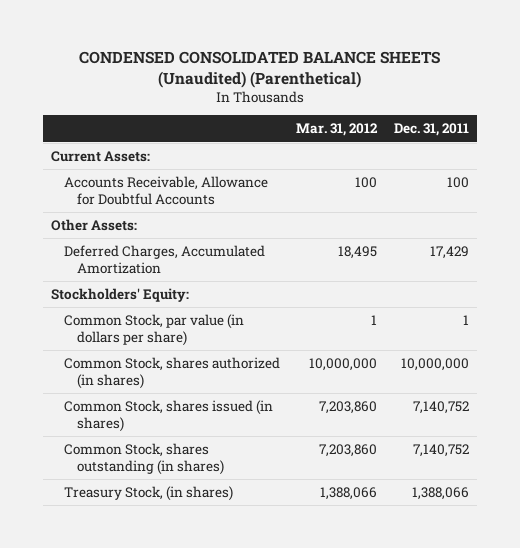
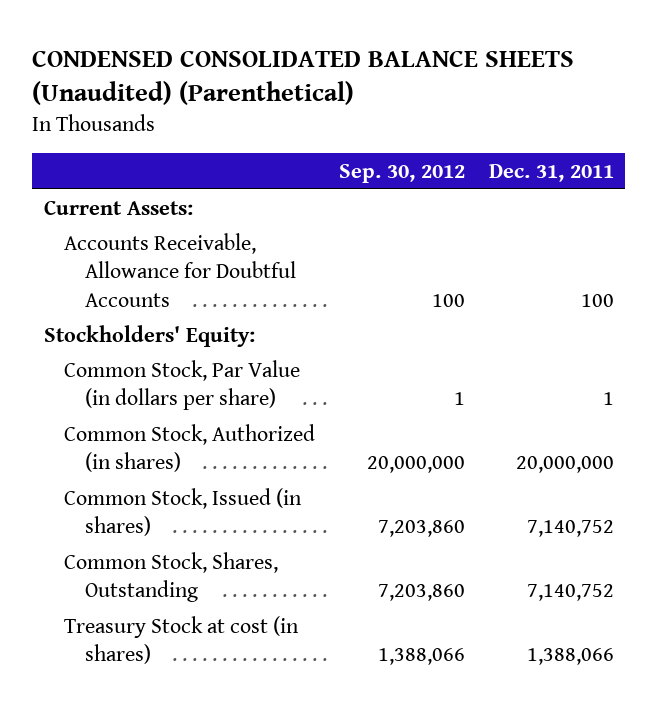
[296,123,379,137] Mar. 31, 2012 -> none
none -> [338,164,465,184] Sep. 30, 2012
[51,218,138,231] Other Assets: -> none
[63,244,265,274] Deferred Charges, Accumulated Amortization -> none
[63,313,244,346] Common Stock, par value (in dollars per share) -> [64,359,301,411] Common Stock, Par Value (in dollars per share)
[63,356,280,389] Common Stock, shares authorized (in shares) -> [64,423,316,473] Common Stock, Authorized (in shares)
[400,357,469,371] 10,000,000 -> [515,456,614,474] 20,000,000
[63,399,273,432] Common Stock, shares issued (in shares) -> [64,487,303,537] Common Stock, Issued (in shares)
[63,442,224,475] Common Stock, shares outstanding (in shares) -> [64,551,279,603] Common Stock, Shares, Outstanding
[63,485,233,501] Treasury Stock, (in shares) -> [64,615,300,665] Treasury Stock at cost (in shares)

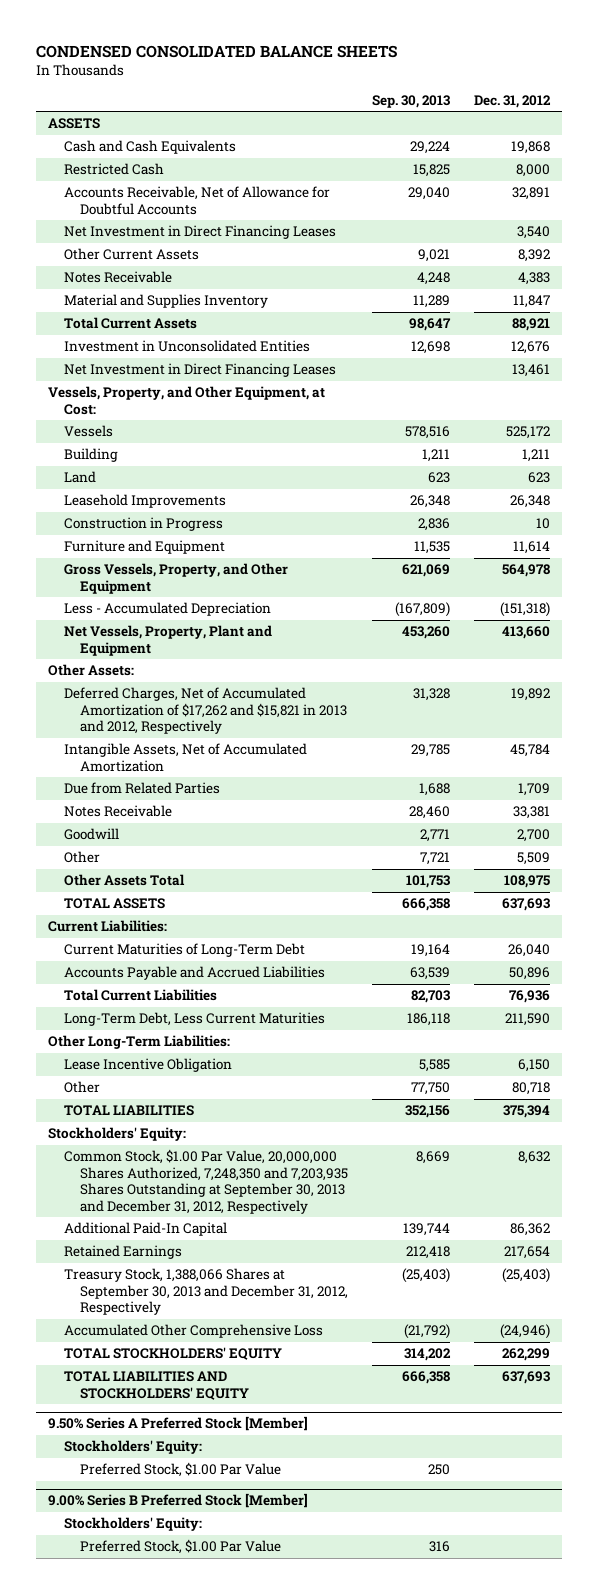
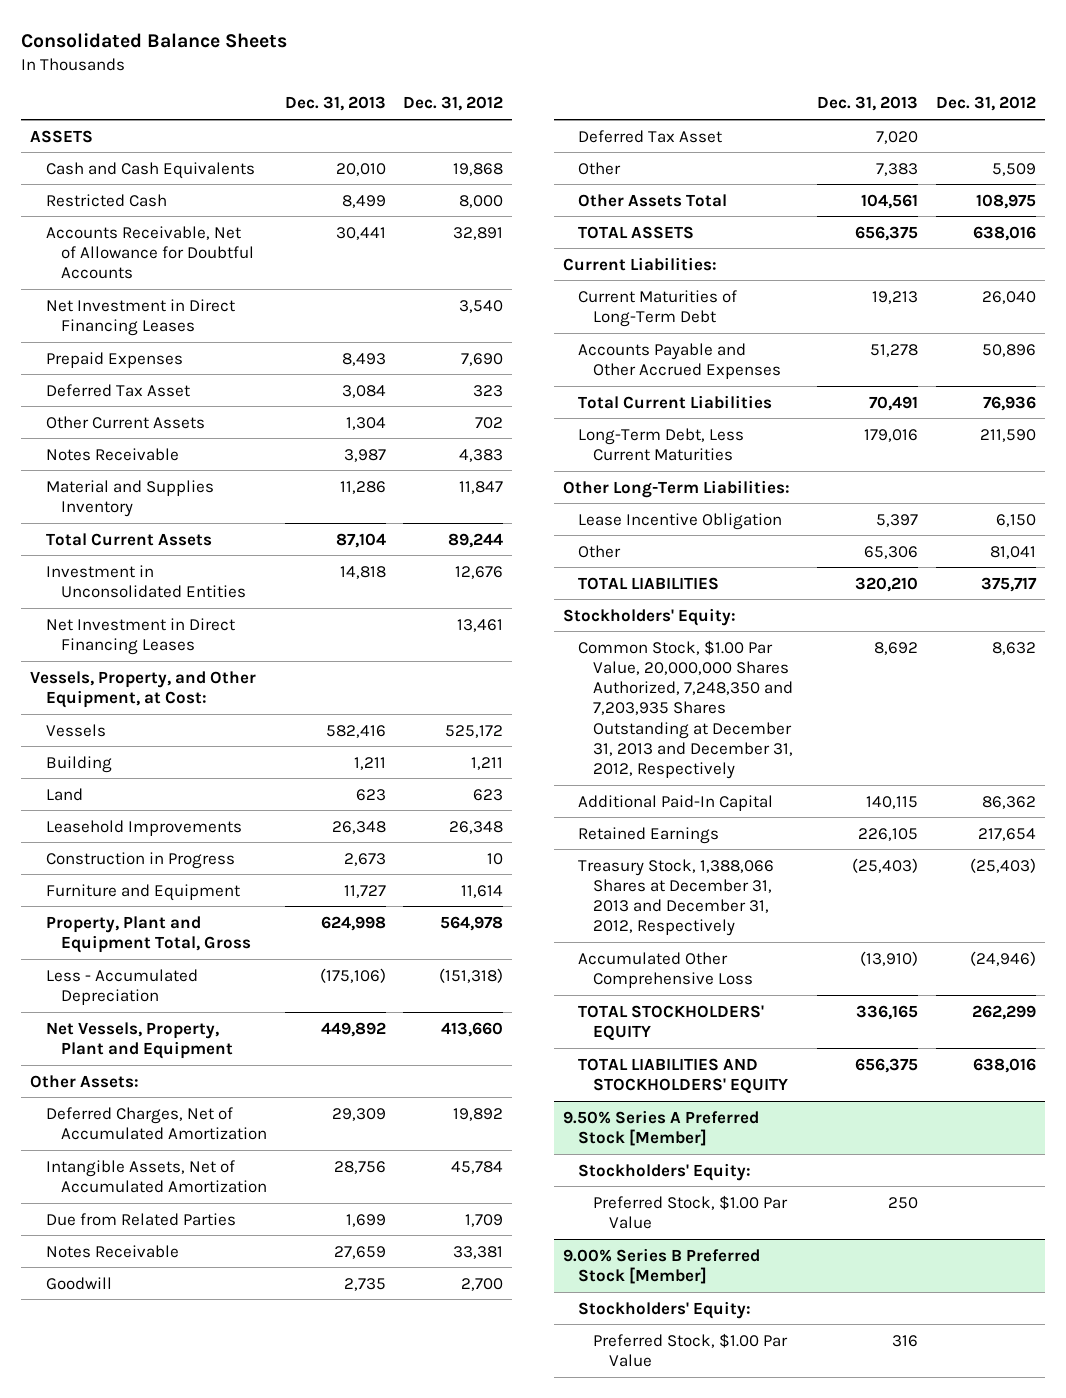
[36,45,398,59] CONDENSED CONSOLIDATED BALANCE SHEETS -> [21,33,288,49] Consolidated Balance Sheets
[372,94,451,108] Sep. 30, 2013 -> none
none -> [284,96,386,112] Dec. 31, 2013
none -> [45,351,183,368] Prepaid Expenses
none -> [45,383,190,397] Deferred Tax Asset
[517,249,550,263] 8,392 -> [475,416,504,429] 702
[511,318,550,332] 88,921 -> [448,532,504,548] 89,244
[64,563,289,594] Gross Vessels, Property, and Other Equipment -> [45,915,251,953] Property, Plant and Equipment Total, Gross
[64,687,348,735] Deferred Charges, Net of Accumulated Amortization of $17,262 and $15,821 in 2013 and 2012, Respectively -> [45,1106,267,1140] Deferred Charges, Net of Accumulated Amortization
none -> [578,129,723,143] Deferred Tax Asset
[501,898,550,912] 637,693 -> [972,225,1036,241] 638,016
[64,966,326,981] Accounts Payable and Accrued Liabilities -> [578,342,782,379] Accounts Payable and Other Accrued Expenses
[511,1082,550,1096] 80,718 -> [989,545,1036,559] 81,041
[502,1105,550,1119] 375,394 -> [980,576,1037,592] 375,717
[64,1149,349,1214] Common Stock, $1.00 Par Value, 20,000,000 Shares Authorized, 7,248,350 and 7,203,935 Shares Outstanding at September 30, 2013 and December 31, 2012, Respectively -> [578,639,794,780] Common Stock, $1.00 Par Value, 20,000,000 Shares Authorized, 7,248,350 and 7,203,935 Shares Outstanding at December 31, 2013 and December 31, 2012, Respectively
[64,1268,349,1316] Treasury Stock, 1,388,066 Shares at September 30, 2013 and December 31, 2012, Respectively -> [578,858,775,937] Treasury Stock, 1,388,066 Shares at December 31, 2013 and December 31, 2012, Respectively
[501,1371,550,1385] 637,693 -> [972,1057,1036,1073] 638,016

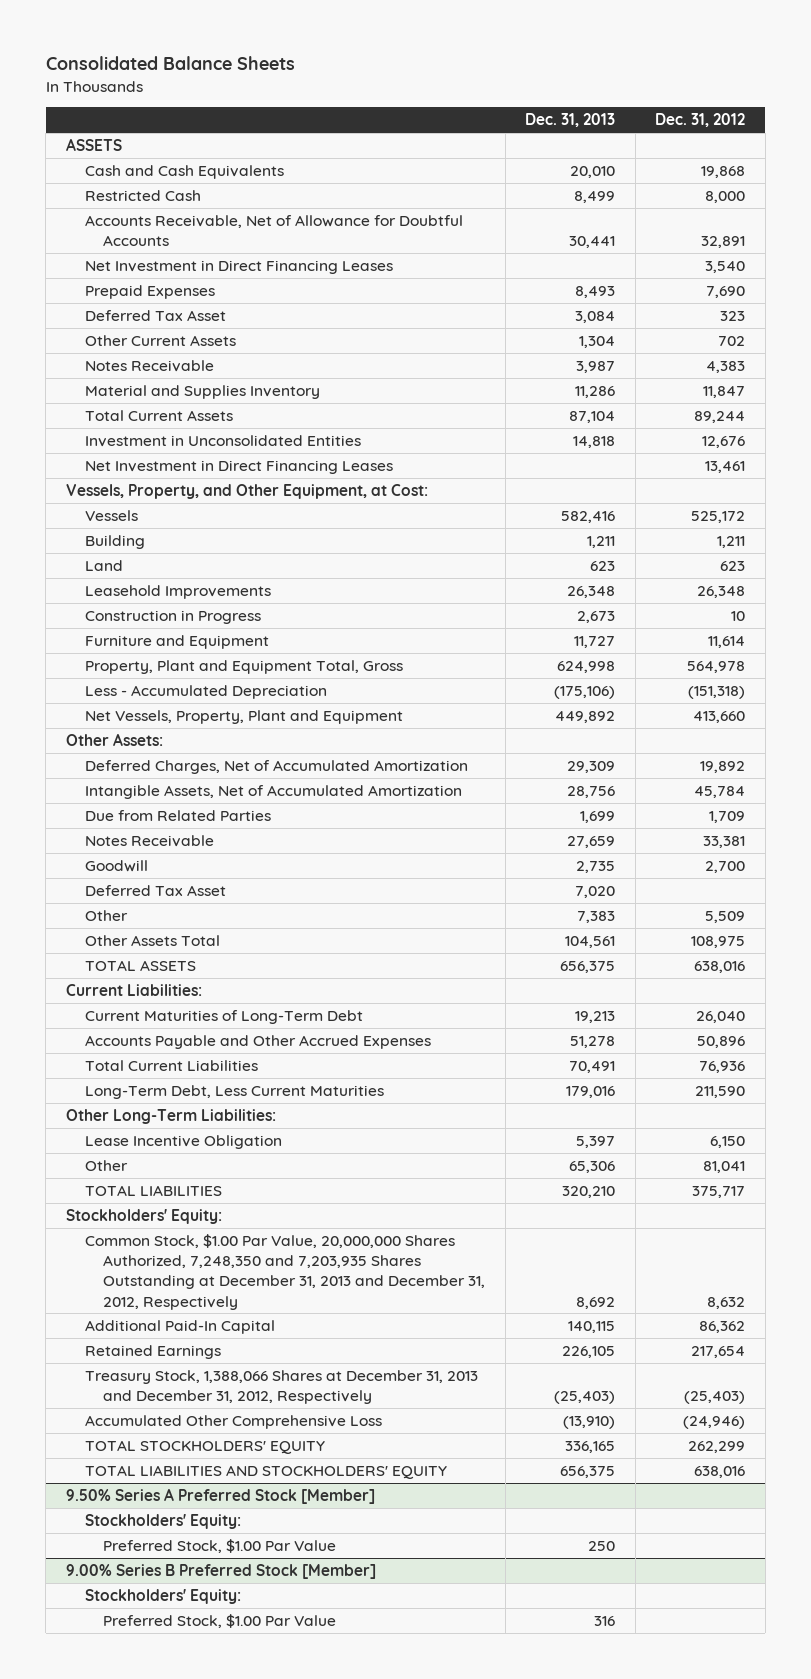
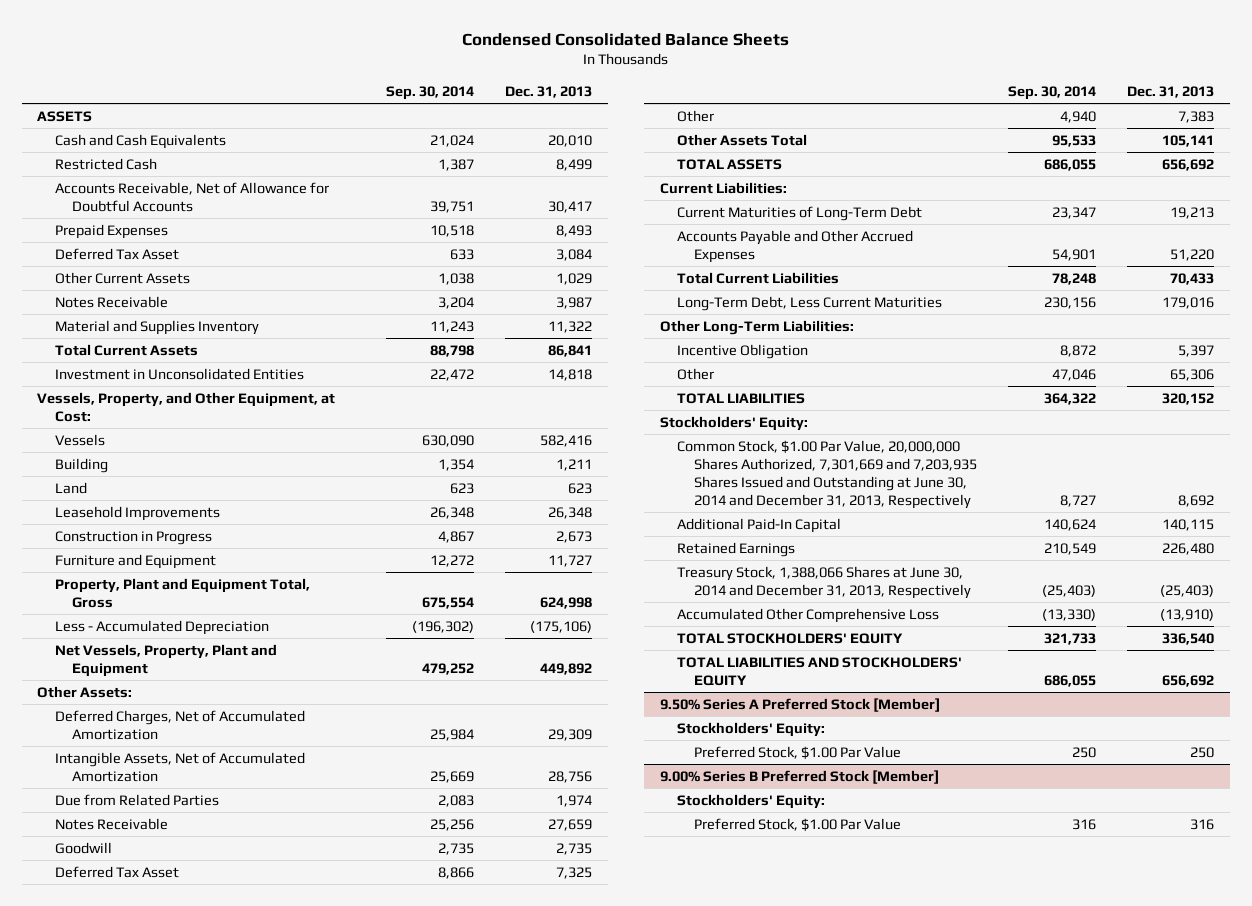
[45,56,295,71] Consolidated Balance Sheets -> [461,32,789,46] Condensed Consolidated Balance Sheets
[655,113,746,128] Dec. 31, 2012 -> none
none -> [386,85,475,100] Sep. 30, 2014
[84,259,393,274] Net Investment in Direct Financing Leases -> none
[569,236,616,249] 30,441 -> [548,200,593,213] 30,417
[579,335,616,348] 1,304 -> [556,272,593,285] 1,029
[575,385,616,398] 11,286 -> [548,320,593,333] 11,322
[569,410,616,423] 87,104 -> [548,344,593,357] 86,841
[84,459,393,474] Net Investment in Direct Financing Leases -> none
[580,810,616,823] 1,699 -> [556,794,593,807] 1,974
[575,885,616,898] 7,020 -> [556,866,593,879] 7,325
[565,935,616,948] 104,561 -> [1162,134,1215,147] 105,141
[560,960,616,973] 656,375 -> [1162,158,1215,171] 656,692
[570,1035,616,1048] 51,278 -> [1170,248,1215,261] 51,220
[569,1060,616,1073] 70,491 -> [1170,272,1215,285] 70,433
[84,1134,282,1149] Lease Incentive Obligation -> [676,343,808,359] Incentive Obligation
[562,1185,616,1198] 320,210 -> [1162,392,1215,405] 320,152
[84,1233,486,1310] Common Stock, $1.00 Par Value, 20,000,000 Shares Authorized, 7,248,350 and 7,203,935 Shares Outstanding at December 31, 2013 and December 31, 2012, Respectively -> [676,439,978,509] Common Stock, $1.00 Par Value, 20,000,000 Shares Authorized, 7,301,669 and 7,203,935 Shares Issued and Outstanding at June 30, 2014 and December 31, 2013, Respectively
[562,1345,616,1358] 226,105 -> [1162,542,1215,555] 226,480
[84,1369,478,1405] Treasury Stock, 1,388,066 Shares at December 31, 2013 and December 31, 2012, Respectively -> [676,565,972,599] Treasury Stock, 1,388,066 Shares at June 30, 2014 and December 31, 2013, Respectively
[565,1440,616,1453] 336,165 -> [1162,632,1215,645] 336,540
[560,1465,616,1478] 656,375 -> [1162,674,1215,687] 656,692

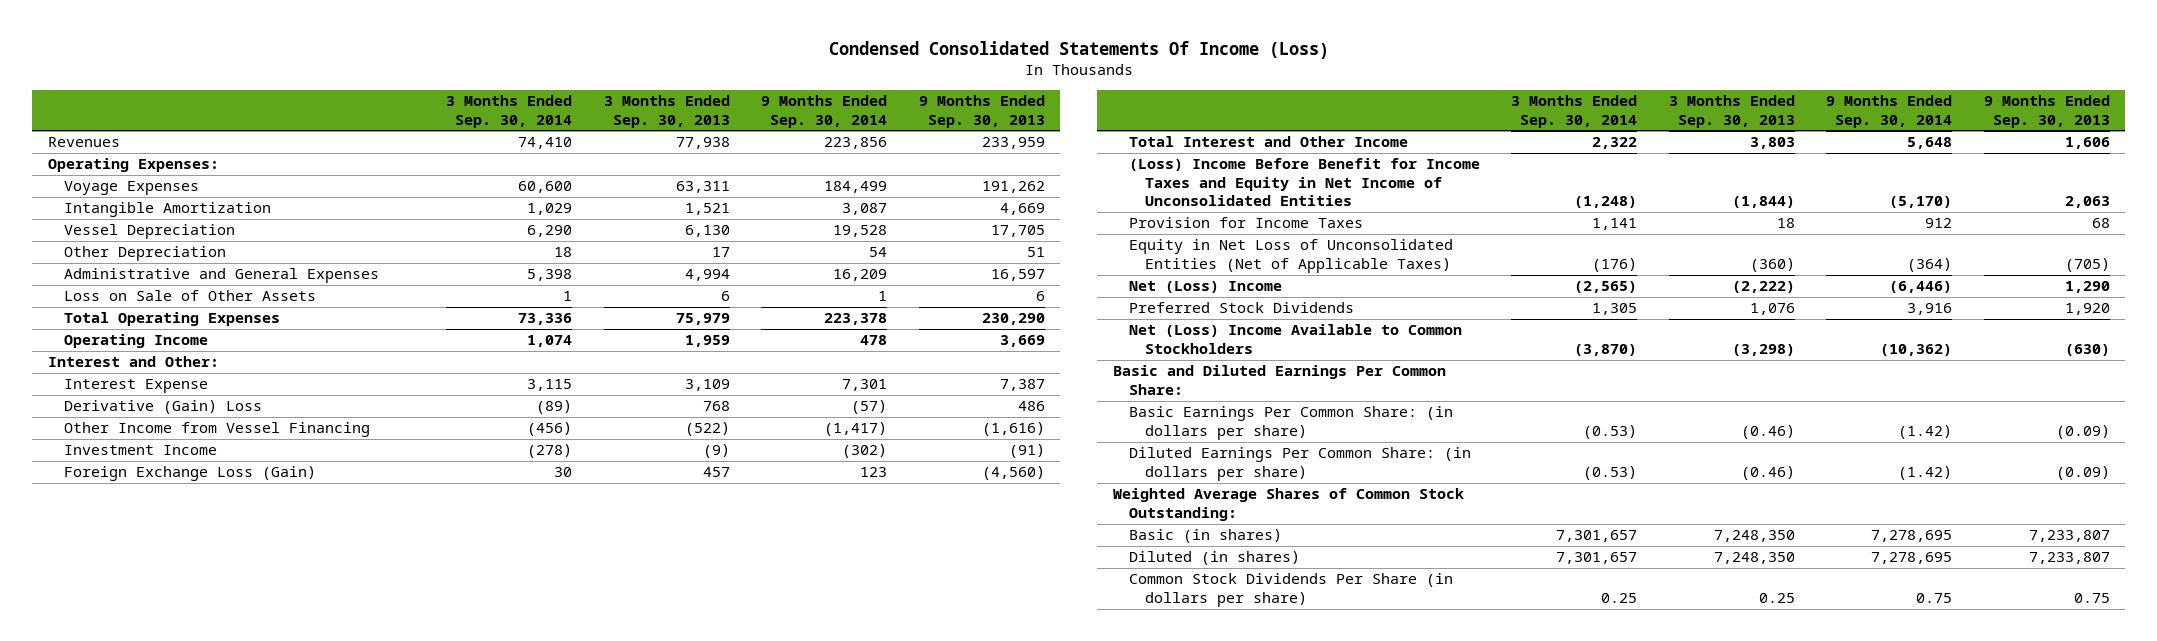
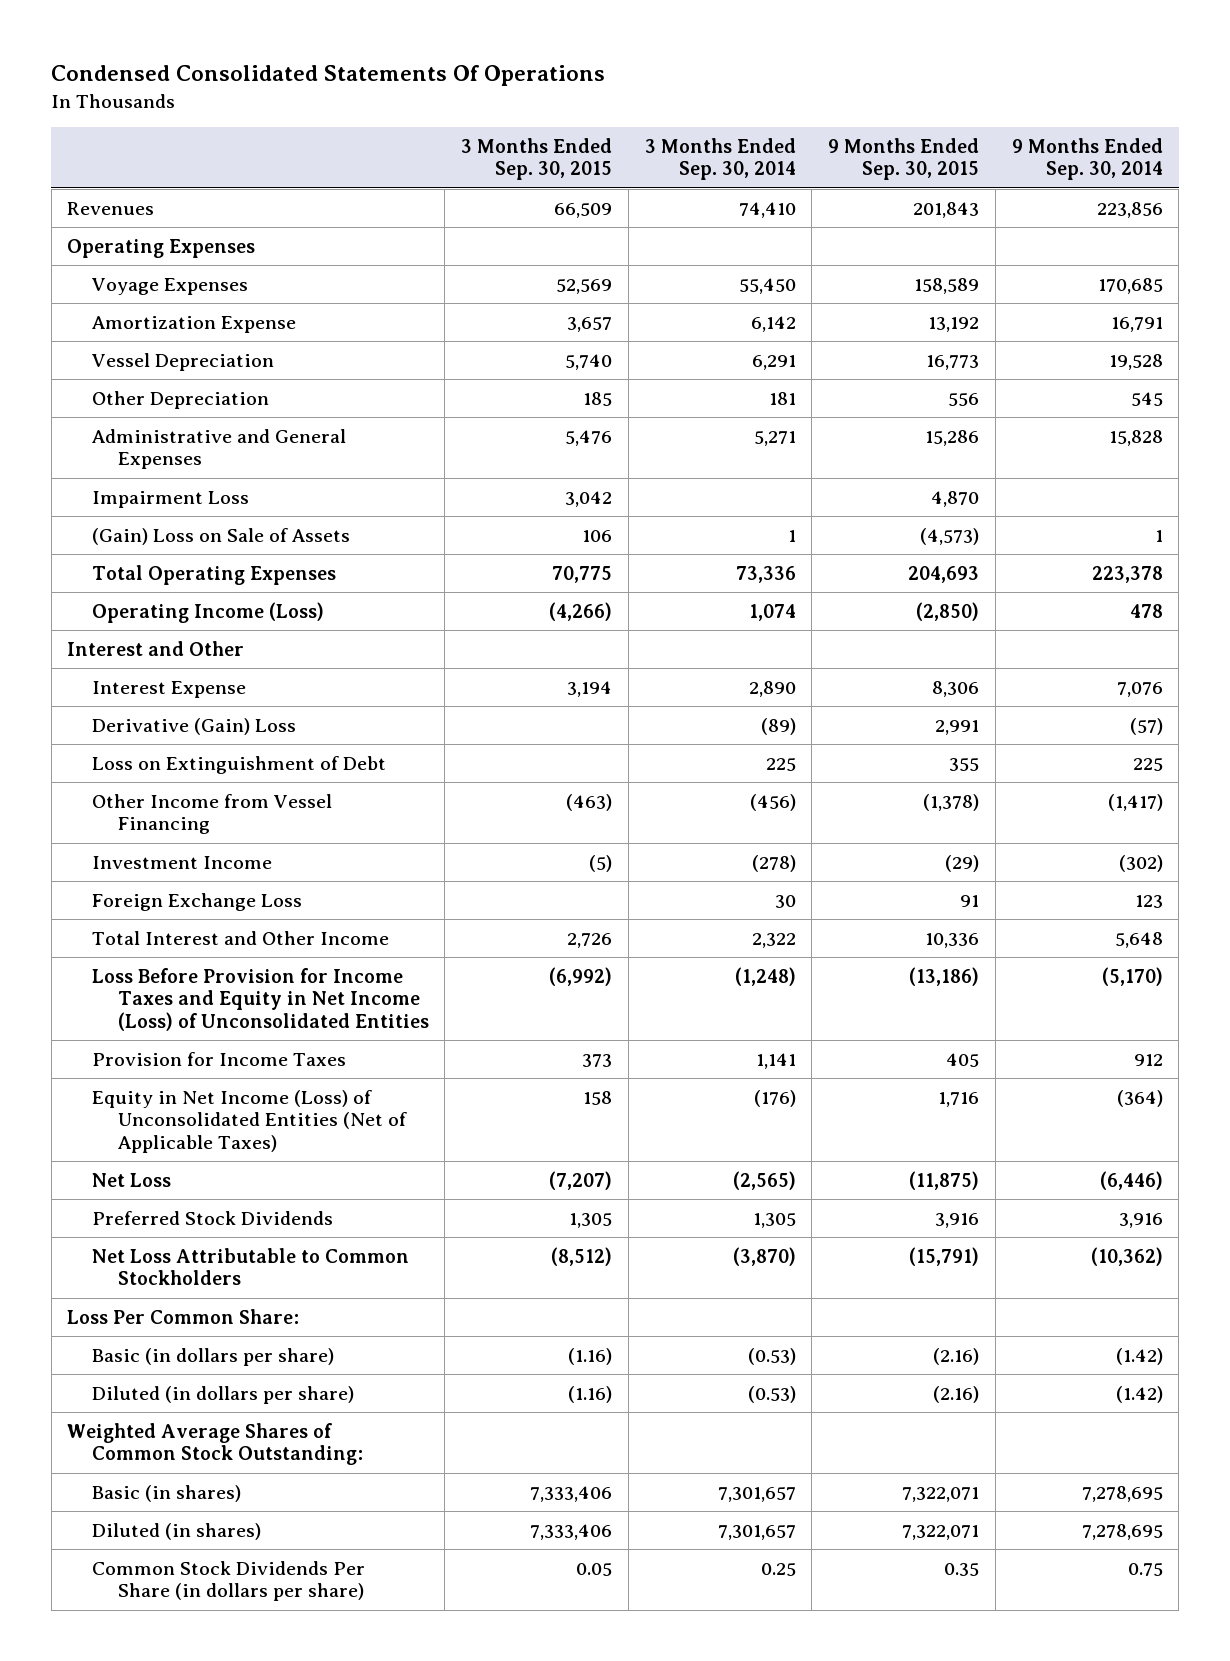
[828,40,1329,59] Condensed Consolidated Statements Of Income (Loss) -> [51,65,606,87] Condensed Consolidated Statements Of Operations
[603,94,730,128] 3 Months Ended Sep. 30, 2013 -> none
[918,94,1045,128] 9 Months Ended Sep. 30, 2013 -> none
none -> [461,137,613,181] 3 Months Ended Sep. 30, 2015
none -> [828,137,980,181] 9 Months Ended Sep. 30, 2015
[63,202,271,218] Intangible Amortization -> none
[47,158,219,173] Operating Expenses: -> [67,238,256,258] Operating Expenses
[518,181,573,194] 60,600 -> [738,277,796,294] 55,450
[824,181,888,194] 184,499 -> [1097,277,1163,294] 170,685
none -> [92,315,297,333] Amortization Expense
[527,225,573,238] 6,290 -> [751,354,796,370] 6,291
[554,247,573,258] 18 -> [768,391,796,405] 181
[869,247,888,258] 54 -> [1130,391,1163,406] 545
[527,269,573,282] 5,398 -> [753,430,796,446] 5,271
[833,269,888,282] 16,209 -> [1108,429,1163,446] 15,828
none -> [92,490,250,508] Impairment Loss
[63,290,316,302] Loss on Sale of Other Assets -> [92,527,351,545] (Gain) Loss on Sale of Assets
[63,334,208,349] Operating Income -> [92,601,325,623] Operating Income (Loss)
[47,356,219,368] Interest and Other: -> [67,640,245,656] Interest and Other
[527,379,573,392] 3,115 -> [748,680,796,697] 2,890
[842,379,888,392] 7,301 -> [1116,681,1163,697] 7,076
none -> [92,755,387,774] Loss on Extinguishment of Debt
[63,466,316,482] Foreign Exchange Loss (Gain) -> [92,892,303,911] Foreign Exchange Loss
[1129,158,1481,207] (Loss) Income Before Benefit for Income Taxes and Equity in Net Income of Unconsolidated Entities -> [92,967,429,1031] Loss Before Provision for Income Taxes and Equity in Net Income (Loss) of Unconsolidated Entities
[1129,239,1454,273] Equity in Net Loss of Unconsolidated Entities (Net of Applicable Taxes) -> [92,1089,407,1153] Equity in Net Income (Loss) of Unconsolidated Entities (Net of Applicable Taxes)
[1129,281,1283,294] Net (Loss) Income -> [92,1172,172,1187] Net Loss
[1129,324,1463,354] Net (Loss) Income Available to Common Stockholders -> [92,1247,410,1286] Net Loss Attributable to Common Stockholders
[1112,365,1446,395] Basic and Diluted Earnings Per Common Share: -> [67,1308,300,1324] Loss Per Common Share:
[1129,406,1454,440] Basic Earnings Per Common Share: (in dollars per share) -> [92,1347,335,1366] Basic (in dollars per share)
[1129,447,1472,481] Diluted Earnings Per Common Share: (in dollars per share) -> [92,1385,355,1404] Diluted (in dollars per share)

